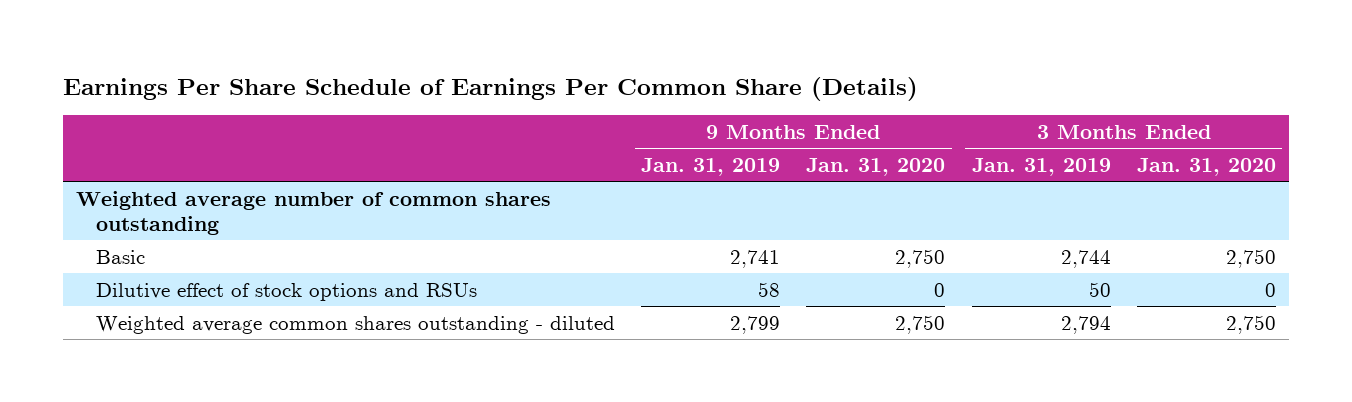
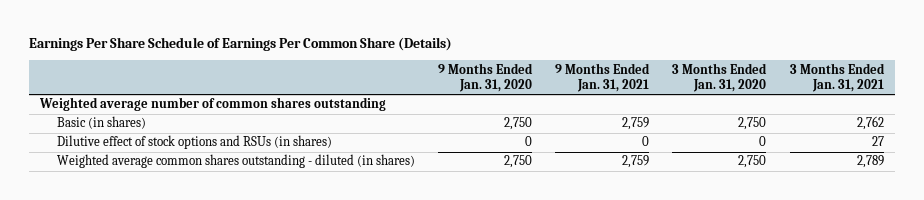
[641,157,781,176] Jan. 31, 2019 -> none
[971,157,1111,176] Jan. 31, 2019 -> none
none -> [555,62,651,93] 9 Months Ended Jan. 31, 2021
none -> [789,62,885,93] 3 Months Ended Jan. 31, 2021
[96,249,146,264] Basic -> [56,116,146,130] Basic (in shares)
[96,282,478,301] Dilutive effect of stock options and RSUs -> [56,135,332,150] Dilutive effect of stock options and RSUs (in shares)
[96,315,616,334] Weighted average common shares outstanding - diluted -> [56,154,415,169] Weighted average common shares outstanding - diluted (in shares)

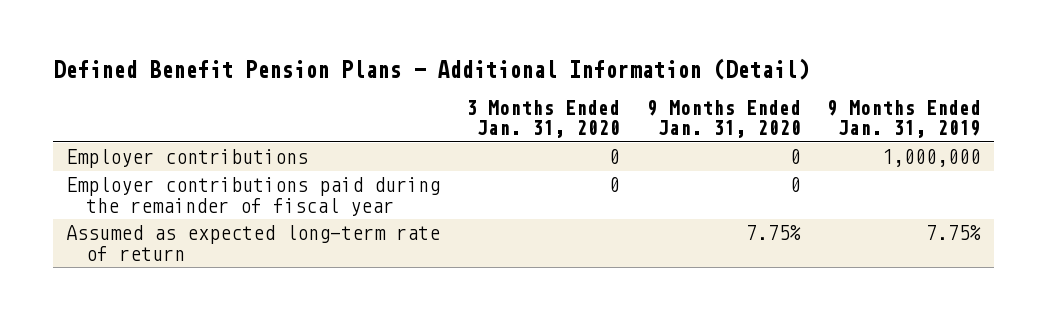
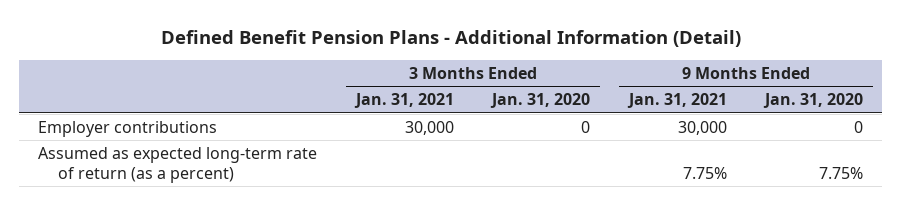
[826,99,981,139] 9 Months Ended Jan. 31, 2019 -> none
none -> [353,93,454,109] Jan. 31, 2021
none -> [626,93,727,109] Jan. 31, 2021
[65,177,440,216] Employer contributions paid during the remainder of fiscal year -> none
[65,225,440,261] Assumed as expected long-term rate of return -> [38,146,318,183] Assumed as expected long-term rate of return (as a percent)

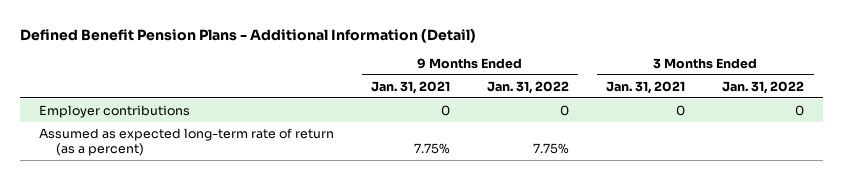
[490,93,591,109] Jan. 31, 2020 -> none
[762,93,863,109] Jan. 31, 2020 -> none
none -> [487,80,570,94] Jan. 31, 2022
none -> [722,80,805,94] Jan. 31, 2022
[404,120,454,135] 30,000 -> [676,104,686,116] 0
[677,120,727,135] 30,000 -> [441,104,451,116] 0

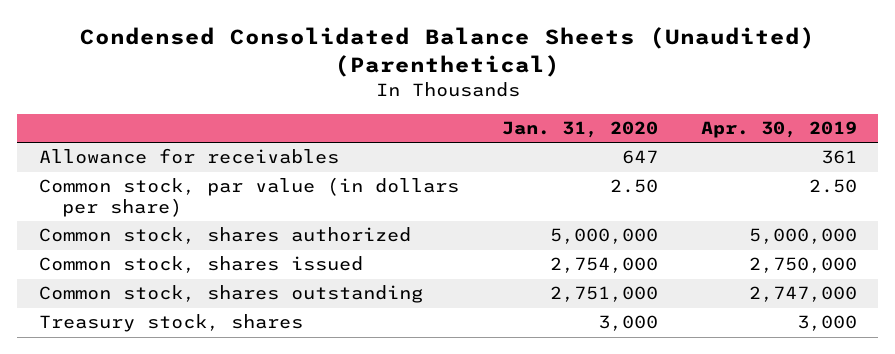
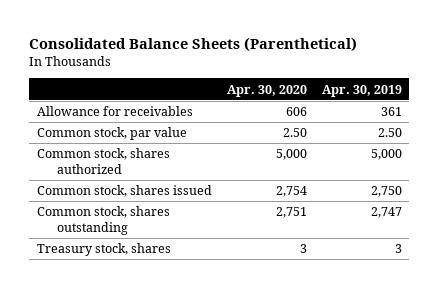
[79,27,815,77] Condensed Consolidated Balance Sheets (Unaudited) (Parenthetical) -> [29,36,358,52] Consolidated Balance Sheets (Parenthetical)
[501,121,658,139] Jan. 31, 2020 -> none
none -> [226,84,307,97] Apr. 30, 2020
[38,177,459,217] Common stock, par value (in dollars per share) -> [36,127,187,141] Common stock, par value
[748,228,857,245] 5,000,000 -> [370,149,402,161] 5,000
[748,257,857,274] 2,750,000 -> [370,186,402,198] 2,750
[748,286,857,303] 2,747,000 -> [370,207,402,219] 2,747
[796,315,857,332] 3,000 -> [394,244,402,254] 3

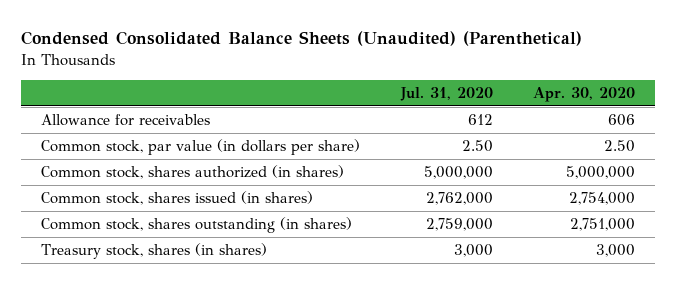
[29,36,358,52] Consolidated Balance Sheets (Parenthetical) -> [21,31,583,47] Condensed Consolidated Balance Sheets (Unaudited) (Parenthetical)
[321,84,402,97] Apr. 30, 2019 -> none
none -> [399,86,493,101] Jul. 31, 2020
[36,127,187,141] Common stock, par value -> [41,139,361,156] Common stock, par value (in dollars per share)
[36,148,170,175] Common stock, shares authorized -> [41,165,345,180] Common stock, shares authorized (in shares)
[275,149,307,161] 5,000 -> [566,166,636,180] 5,000,000
[36,185,212,198] Common stock, shares issued -> [41,191,314,206] Common stock, shares issued (in shares)
[275,186,307,198] 2,754 -> [569,192,636,206] 2,754,000
[36,206,170,236] Common stock, shares outstanding -> [41,217,353,234] Common stock, shares outstanding (in shares)
[275,207,307,219] 2,751 -> [570,218,636,232] 2,751,000
[36,243,171,257] Treasury stock, shares -> [41,243,268,260] Treasury stock, shares (in shares)
[299,244,307,254] 3 -> [596,244,636,258] 3,000

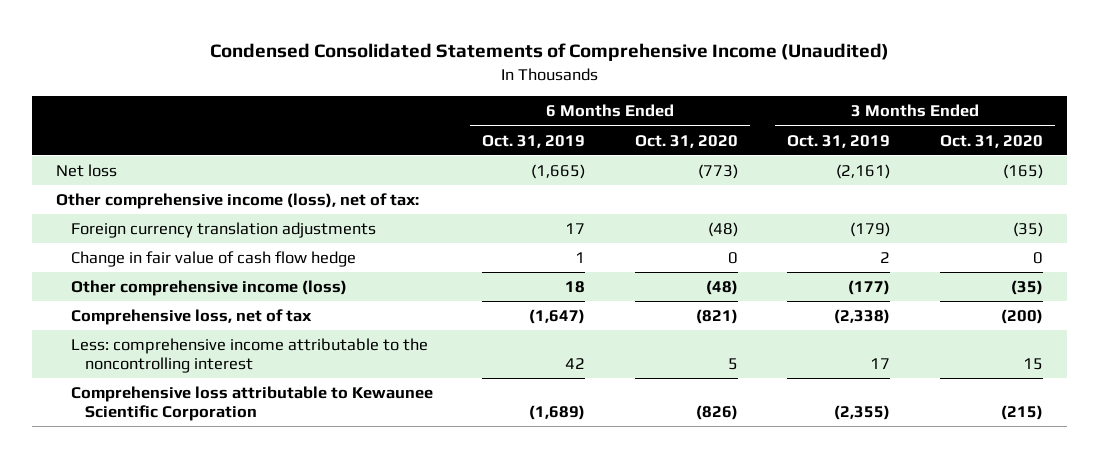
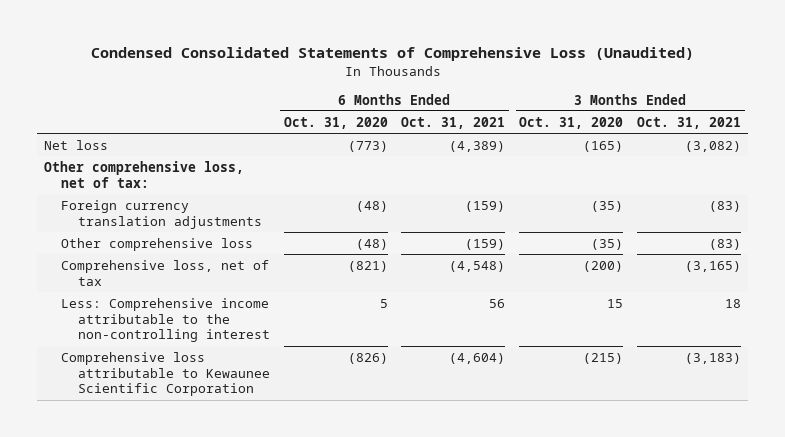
[209,43,889,62] Condensed Consolidated Statements of Comprehensive Income (Unaudited) -> [90,46,694,61] Condensed Consolidated Statements of Comprehensive Loss (Unaudited)
[482,134,586,148] Oct. 31, 2019 -> none
[787,134,891,148] Oct. 31, 2019 -> none
none -> [401,116,506,129] Oct. 31, 2021
none -> [637,116,742,129] Oct. 31, 2021
[56,192,420,209] Other comprehensive income (loss), net of tax: -> [44,160,245,188] Other comprehensive loss, net of tax:
[70,250,356,267] Change in fair value of cash flow hedge -> none
[70,279,347,296] Other comprehensive income (loss) -> [60,237,253,251] Other comprehensive loss
[70,337,428,374] Less: comprehensive income attributable to the noncontrolling interest -> [60,297,270,343] Less: Comprehensive income attributable to the non-controlling interest

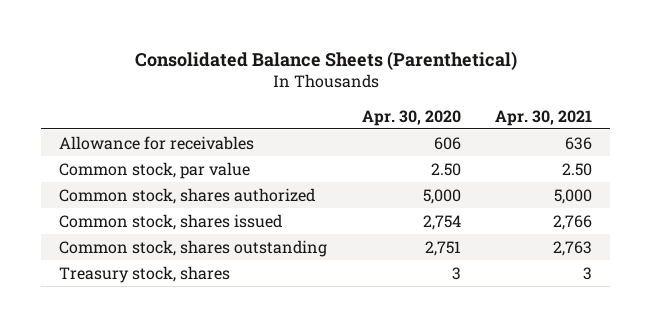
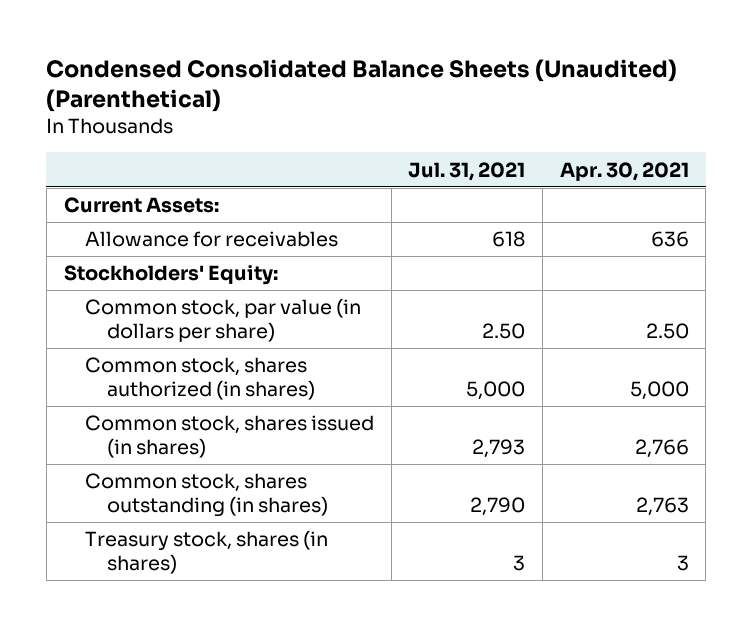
[134,50,517,70] Consolidated Balance Sheets (Parenthetical) -> [46,58,678,112] Condensed Consolidated Balance Sheets (Unaudited) (Parenthetical)
[361,109,461,126] Apr. 30, 2020 -> none
none -> [408,161,526,181] Jul. 31, 2021
none -> [63,197,219,214] Current Assets:
none -> [63,265,278,286] Stockholders' Equity:
[58,161,250,179] Common stock, par value -> [85,298,362,342] Common stock, par value (in dollars per share)
[58,187,315,204] Common stock, shares authorized -> [85,357,315,400] Common stock, shares authorized (in shares)
[58,213,282,230] Common stock, shares issued -> [85,415,375,458] Common stock, shares issued (in shares)
[58,239,327,257] Common stock, shares outstanding -> [85,473,328,517] Common stock, shares outstanding (in shares)
[58,265,230,283] Treasury stock, shares -> [85,530,329,574] Treasury stock, shares (in shares)

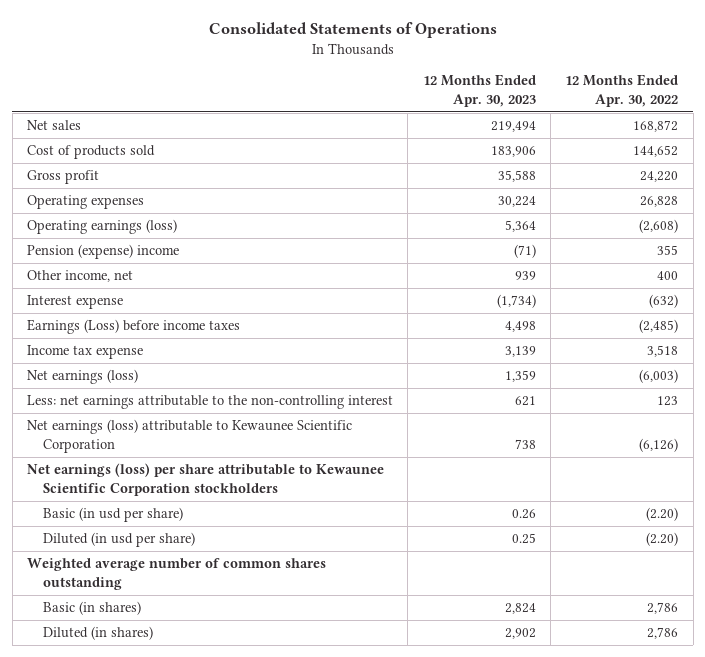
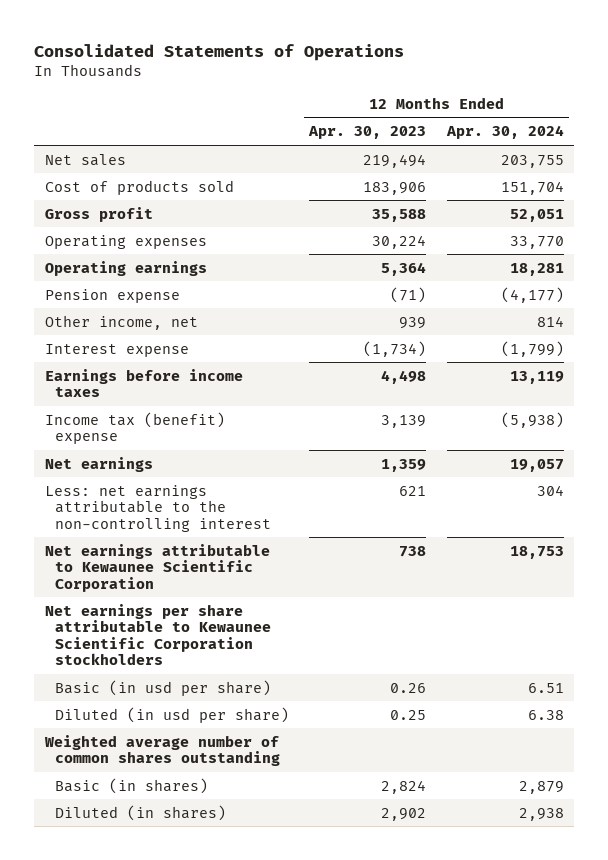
[565,74,679,107] 12 Months Ended Apr. 30, 2022 -> none
none -> [445,125,564,140] Apr. 30, 2024
[26,219,177,235] Operating earnings (loss) -> [44,260,207,276] Operating earnings
[26,244,179,260] Pension (expense) income -> [44,288,180,303] Pension expense
[26,319,240,335] Earnings (Loss) before income taxes -> [44,368,243,398] Earnings before income taxes
[26,345,143,360] Income tax expense -> [44,411,225,445] Income tax (benefit) expense
[26,369,138,385] Net earnings (loss) -> [44,456,153,472] Net earnings
[26,419,352,453] Net earnings (loss) attributable to Kewaunee Scientific Corporation -> [44,543,270,592] Net earnings attributable to Kewaunee Scientific Corporation
[26,463,384,496] Net earnings (loss) per share attributable to Kewaunee Scientific Corporation stockholders -> [44,603,271,666] Net earnings per share attributable to Kewaunee Scientific Corporation stockholders

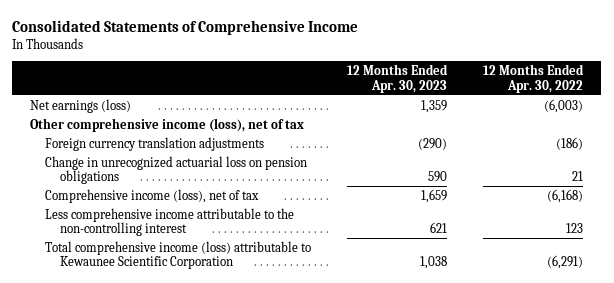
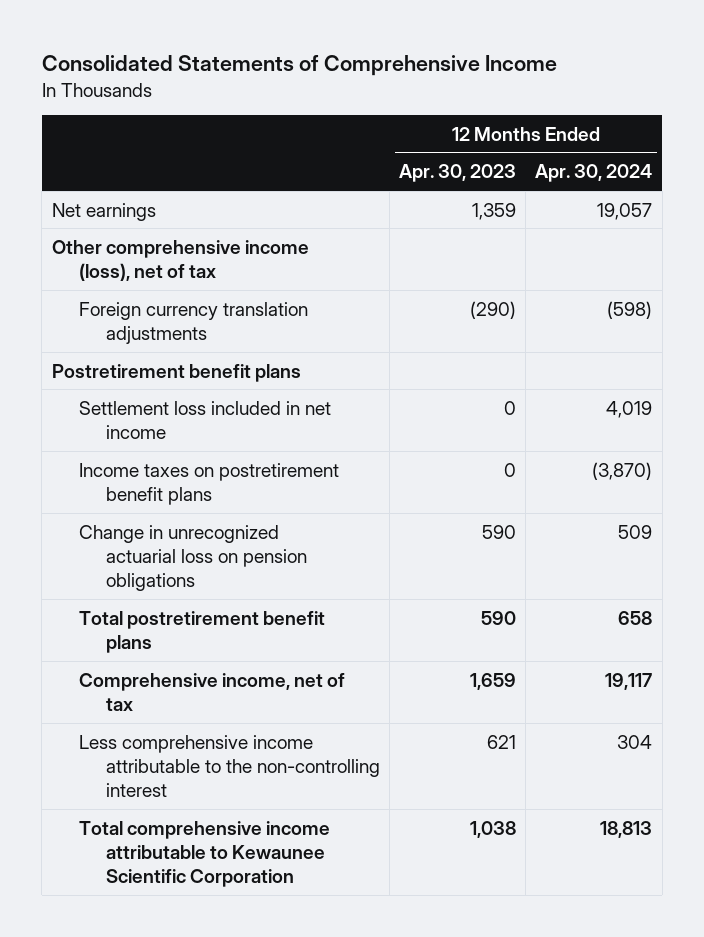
[483,63,585,93] 12 Months Ended Apr. 30, 2022 -> none
none -> [535,164,653,183] Apr. 30, 2024
[30,98,132,113] Net earnings (loss) -> [51,202,156,221] Net earnings
none -> [51,363,301,382] Postretirement benefit plans
none -> [78,400,331,439] Settlement loss included in net income
none -> [78,462,339,505] Income taxes on postretirement benefit plans
none -> [78,610,325,653] Total postretirement benefit plans
[45,188,260,203] Comprehensive income (loss), net of tax -> [78,672,345,711] Comprehensive income, net of tax
[45,240,312,270] Total comprehensive income (loss) attributable to Kewaunee Scientific Corporation -> [78,820,330,888] Total comprehensive income attributable to Kewaunee Scientific Corporation

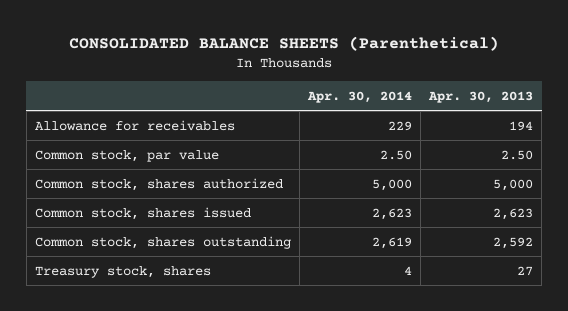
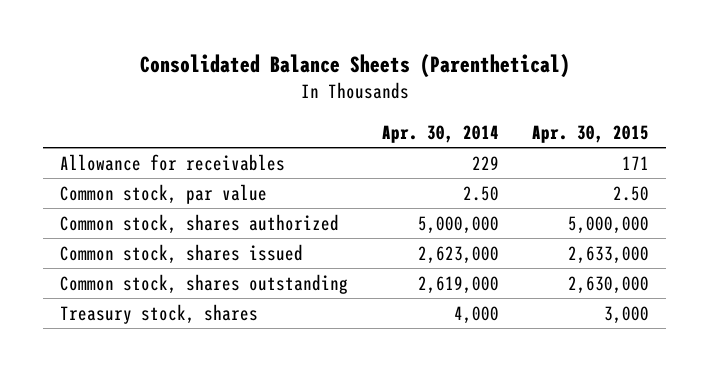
[68,36,499,52] CONSOLIDATED BALANCE SHEETS (Parenthetical) -> [139,54,570,79] Consolidated Balance Sheets (Parenthetical)
[428,91,534,104] Apr. 30, 2013 -> none
none -> [532,124,650,143] Apr. 30, 2015
[371,178,412,191] 5,000 -> [417,215,499,234] 5,000,000
[371,207,412,220] 2,623 -> [417,245,499,264] 2,623,000
[371,236,412,249] 2,619 -> [417,275,499,294] 2,619,000
[403,265,412,275] 4 -> [453,305,499,324] 4,000

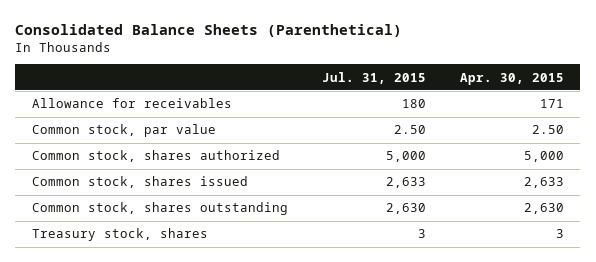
[381,124,499,143] Apr. 30, 2014 -> none
none -> [321,71,426,84] Jul. 31, 2015
[568,215,650,234] 5,000,000 -> [523,151,564,163] 5,000
[568,245,650,264] 2,633,000 -> [523,177,564,189] 2,633
[568,275,650,294] 2,630,000 -> [523,203,564,215] 2,630
[604,305,650,324] 3,000 -> [555,229,564,239] 3

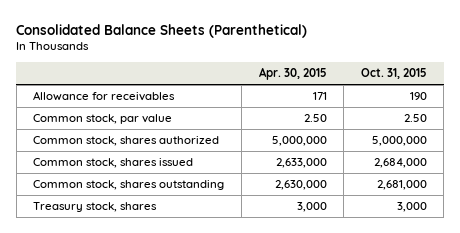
[321,71,426,84] Jul. 31, 2015 -> none
none -> [360,68,427,80] Oct. 31, 2015
[523,151,564,163] 5,000 -> [271,136,327,147] 5,000,000
[523,177,564,189] 2,633 -> [275,158,327,169] 2,633,000
[523,203,564,215] 2,630 -> [274,180,327,191] 2,630,000
[555,229,564,239] 3 -> [296,202,327,213] 3,000

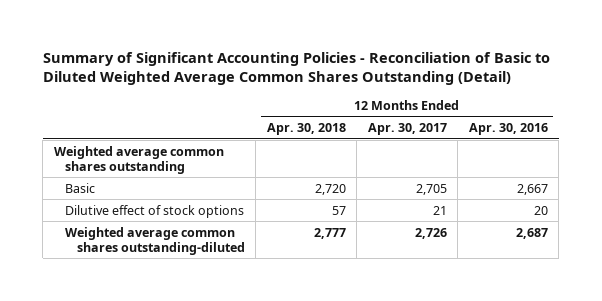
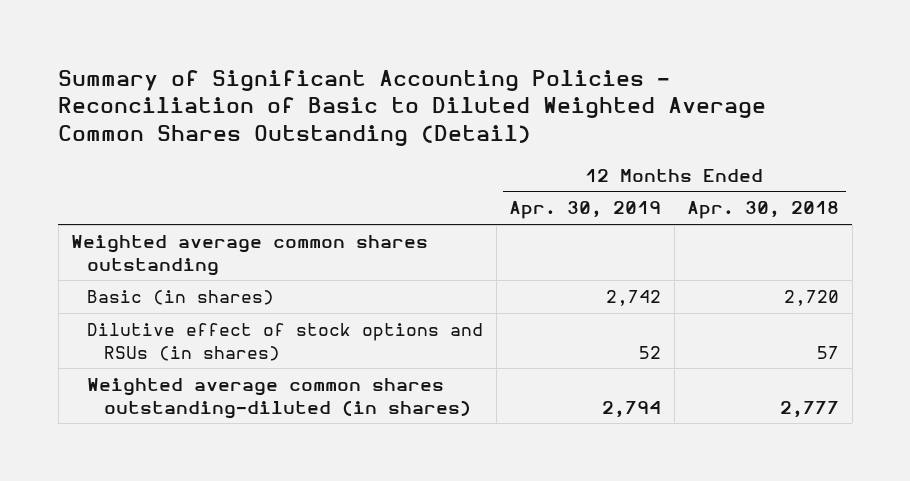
[367,123,447,136] Apr. 30, 2017 -> none
[468,123,548,136] Apr. 30, 2016 -> none
none -> [509,201,662,220] Apr. 30, 2019
[65,182,96,193] Basic -> [87,290,275,306] Basic (in shares)
[65,204,245,218] Dilutive effect of stock options -> [87,323,484,361] Dilutive effect of stock options and RSUs (in shares)
[65,226,245,255] Weighted average common shares outstanding-diluted -> [87,378,471,419] Weighted average common shares outstanding-diluted (in shares)

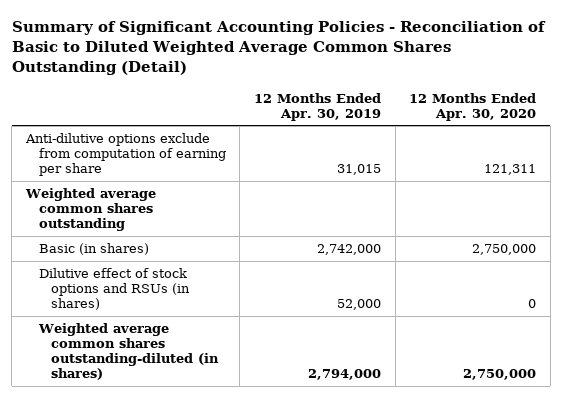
[687,201,840,220] Apr. 30, 2018 -> none
none -> [409,92,537,121] 12 Months Ended Apr. 30, 2020
none -> [24,133,226,177] Anti-dilutive options exclude from computation of earning per share
[606,290,662,307] 2,742 -> [316,244,381,256] 2,742,000
[639,345,662,359] 52 -> [336,299,381,311] 52,000
[602,400,662,418] 2,794 -> [307,369,381,381] 2,794,000

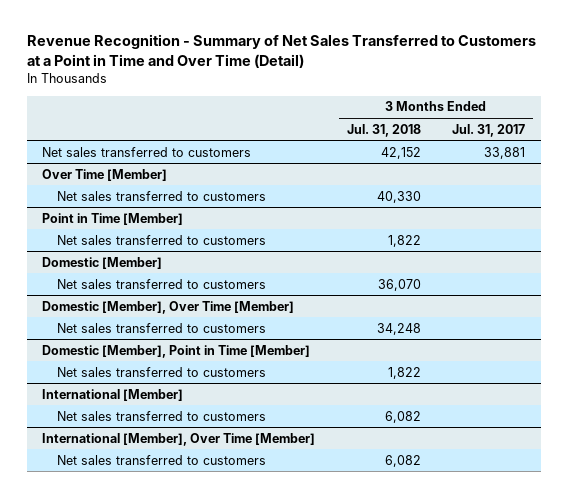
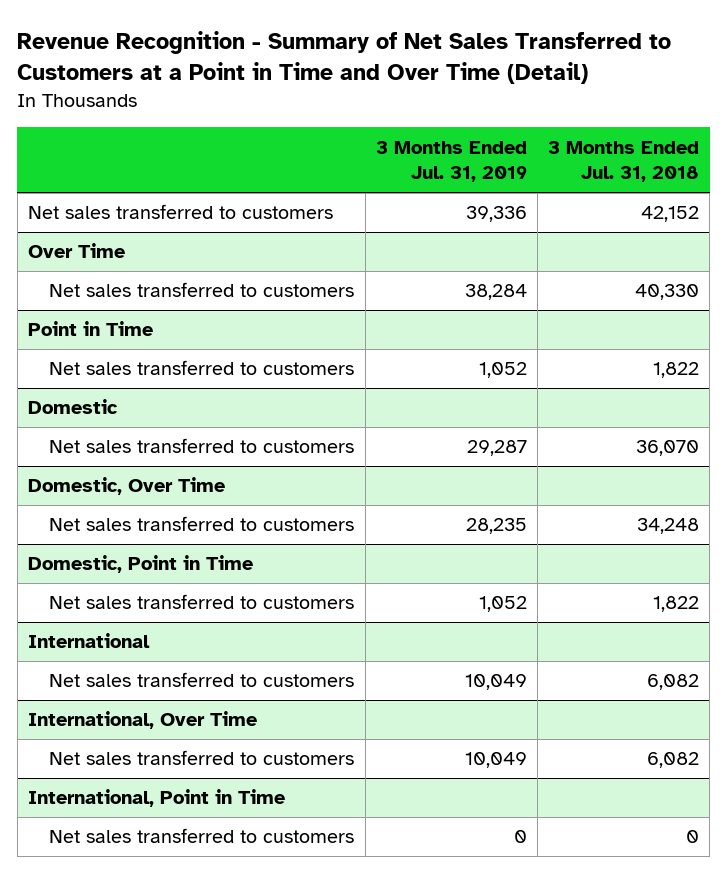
[452,123,526,137] Jul. 31, 2017 -> none
none -> [375,140,527,183] 3 Months Ended Jul. 31, 2019
[42,168,168,181] Over Time [Member] -> [28,243,126,259] Over Time
[42,212,184,225] Point in Time [Member] -> [28,321,154,337] Point in Time
[42,256,163,269] Domestic [Member] -> [28,399,119,415] Domestic
[42,300,295,314] Domestic [Member], Over Time [Member] -> [28,477,226,496] Domestic, Over Time
[42,344,311,358] Domestic [Member], Point in Time [Member] -> [28,555,254,574] Domestic, Point in Time
[42,388,184,401] International [Member] -> [28,633,151,649] International
[42,432,316,446] International [Member], Over Time [Member] -> [28,711,258,730] International, Over Time
none -> [28,789,286,808] International, Point in Time
none -> [49,828,355,844] Net sales transferred to customers

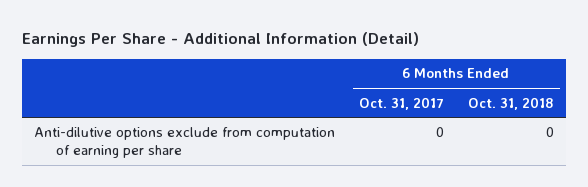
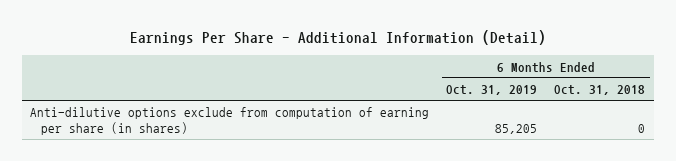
[358,96,444,110] Oct. 31, 2017 -> none
none -> [446,85,538,96] Oct. 31, 2019
[33,127,335,159] Anti-dilutive options exclude from computation of earning per share -> [30,107,430,136] Anti-dilutive options exclude from computation of earning per share (in shares)

